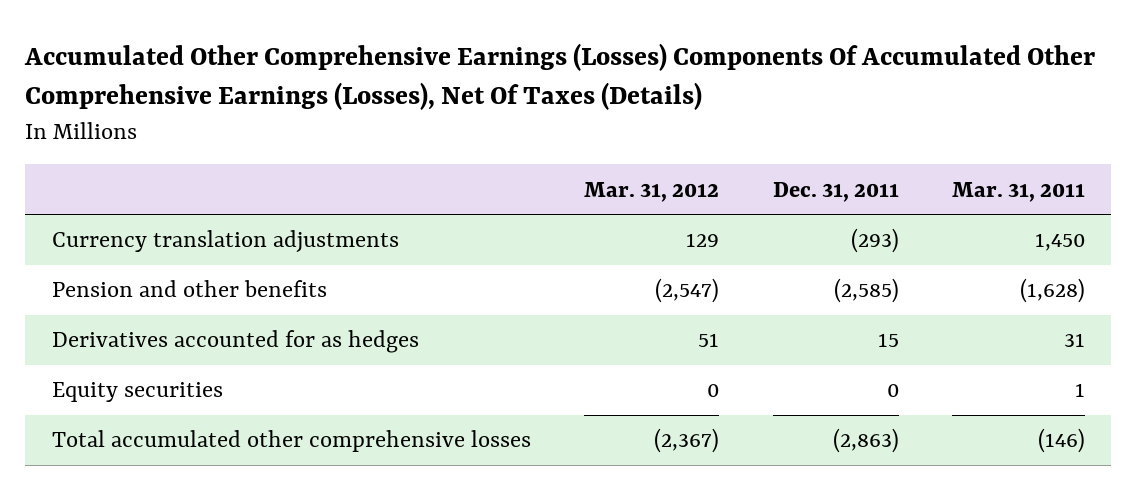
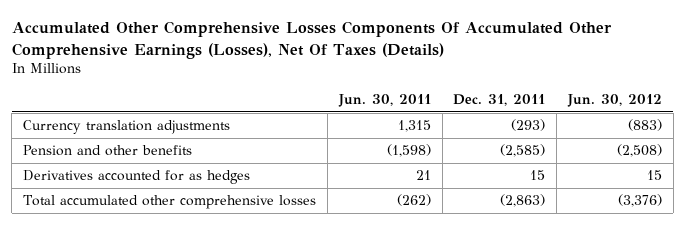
[24,42,1096,111] Accumulated Other Comprehensive Earnings (Losses) Components Of Accumulated Other Comprehensive Earnings (Losses), Net Of Taxes (Details) -> [11,21,612,59] Accumulated Other Comprehensive Losses Components Of Accumulated Other Comprehensive Earnings (Losses), Net Of Taxes (Details)
[584,181,720,202] Mar. 31, 2012 -> none
[951,181,1085,202] Mar. 31, 2011 -> none
none -> [337,94,431,108] Jun. 30, 2011
none -> [567,94,663,108] Jun. 30, 2012
[51,382,223,403] Equity securities -> none

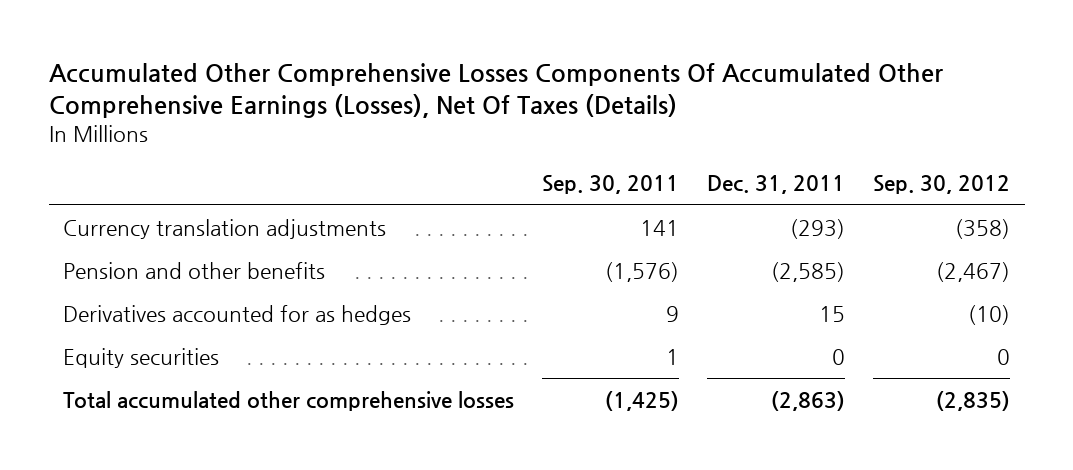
[337,94,431,108] Jun. 30, 2011 -> none
[567,94,663,108] Jun. 30, 2012 -> none
none -> [541,175,679,195] Sep. 30, 2011
none -> [873,175,1011,195] Sep. 30, 2012
none -> [62,347,219,368] Equity securities

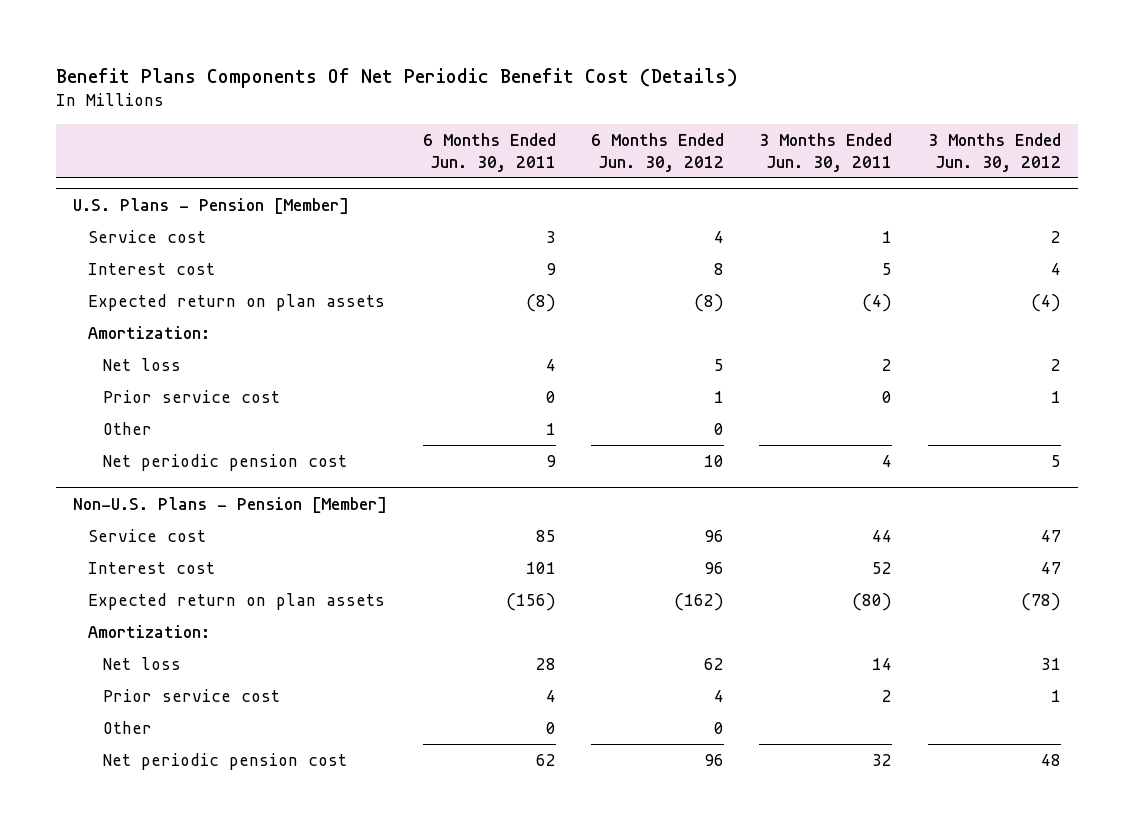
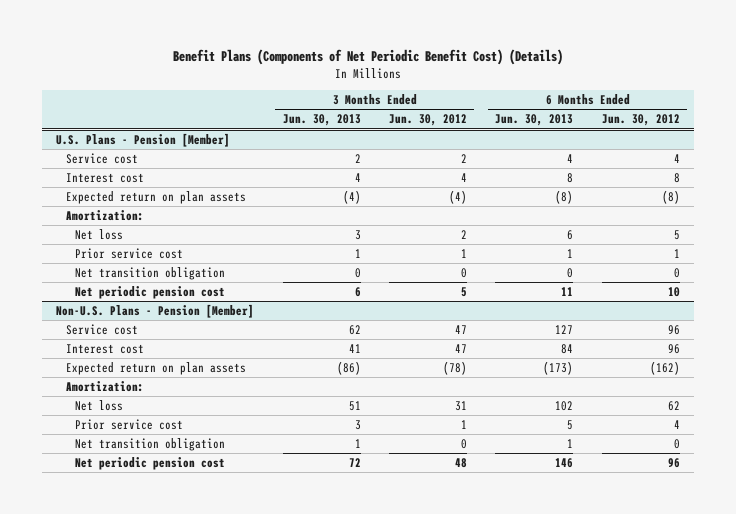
[55,67,738,88] Benefit Plans Components Of Net Periodic Benefit Cost (Details) -> [172,49,563,66] Benefit Plans (Components of Net Periodic Benefit Cost) (Details)
[422,132,556,172] 6 Months Ended Jun. 30, 2011 -> none
[759,132,893,172] 3 Months Ended Jun. 30, 2011 -> none
none -> [282,114,361,127] Jun. 30, 2013
none -> [495,114,574,127] Jun. 30, 2013
[102,421,152,435] Other -> none
none -> [74,266,225,280] Net transition obligation
[102,720,152,734] Other -> none
none -> [74,437,225,451] Net transition obligation

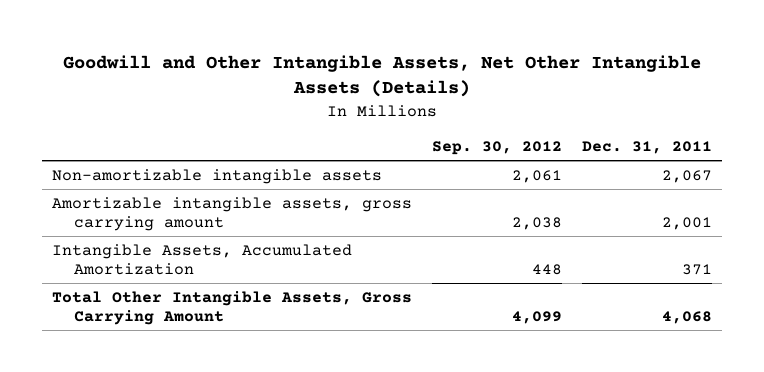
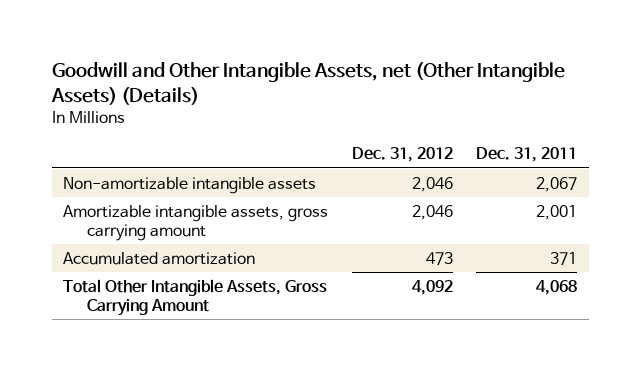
[63,54,702,98] Goodwill and Other Intangible Assets, Net Other Intangible Assets (Details) -> [50,61,565,105] Goodwill and Other Intangible Assets, net (Other Intangible Assets) (Details)
[432,141,563,156] Sep. 30, 2012 -> none
none -> [351,147,453,163] Dec. 31, 2012
[51,243,352,275] Intangible Assets, Accumulated Amortization -> [63,251,256,265] Accumulated amortization

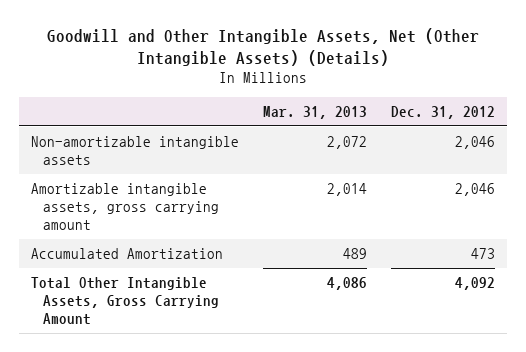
[50,61,565,105] Goodwill and Other Intangible Assets, net (Other Intangible Assets) (Details) -> [46,27,479,67] Goodwill and Other Intangible Assets, Net (Other Intangible Assets) (Details)
[476,147,578,163] Dec. 31, 2011 -> none
none -> [262,105,367,119] Mar. 31, 2013
[63,251,256,265] Accumulated amortization -> [30,248,223,260] Accumulated Amortization

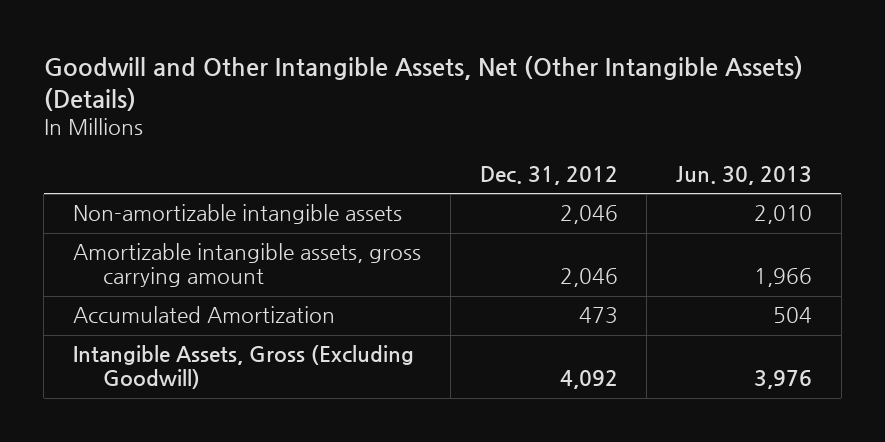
[262,105,367,119] Mar. 31, 2013 -> none
none -> [676,166,813,186] Jun. 30, 2013
[30,277,219,326] Total Other Intangible Assets, Gross Carrying Amount -> [72,345,414,390] Intangible Assets, Gross (Excluding Goodwill)

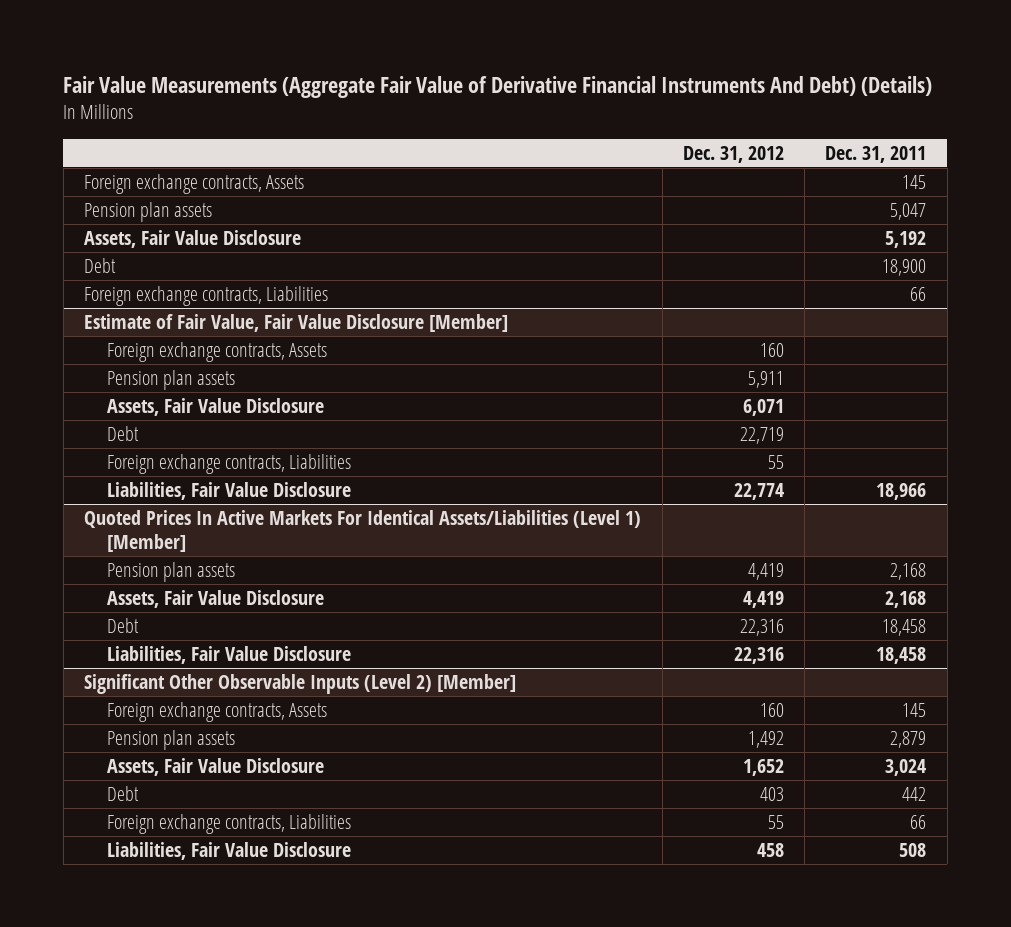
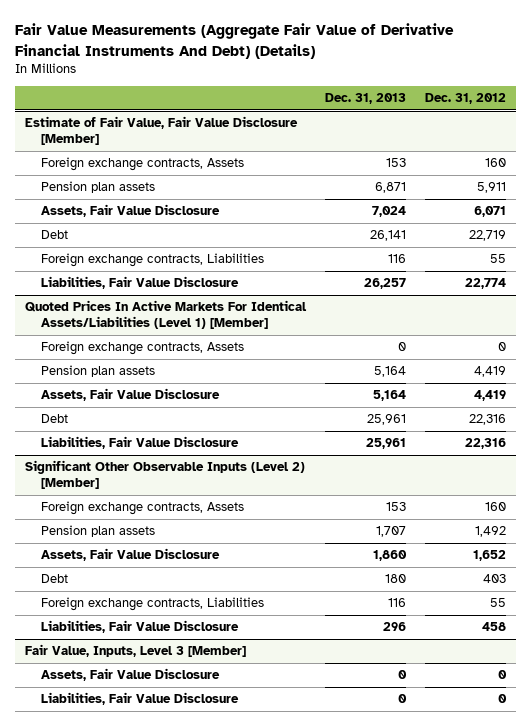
[825,145,927,163] Dec. 31, 2011 -> none
none -> [325,93,407,105] Dec. 31, 2013
[84,173,305,194] Foreign exchange contracts, Assets -> none
[84,201,213,222] Pension plan assets -> none
[84,229,302,248] Assets, Fair Value Disclosure -> none
[84,257,117,273] Debt -> none
[84,285,329,306] Foreign exchange contracts, Liabilities -> none
none -> [40,341,244,356] Foreign exchange contracts, Assets
none -> [24,644,246,658] Fair Value, Inputs, Level 3 [Member]
none -> [40,668,220,682] Assets, Fair Value Disclosure
none -> [40,692,239,706] Liabilities, Fair Value Disclosure

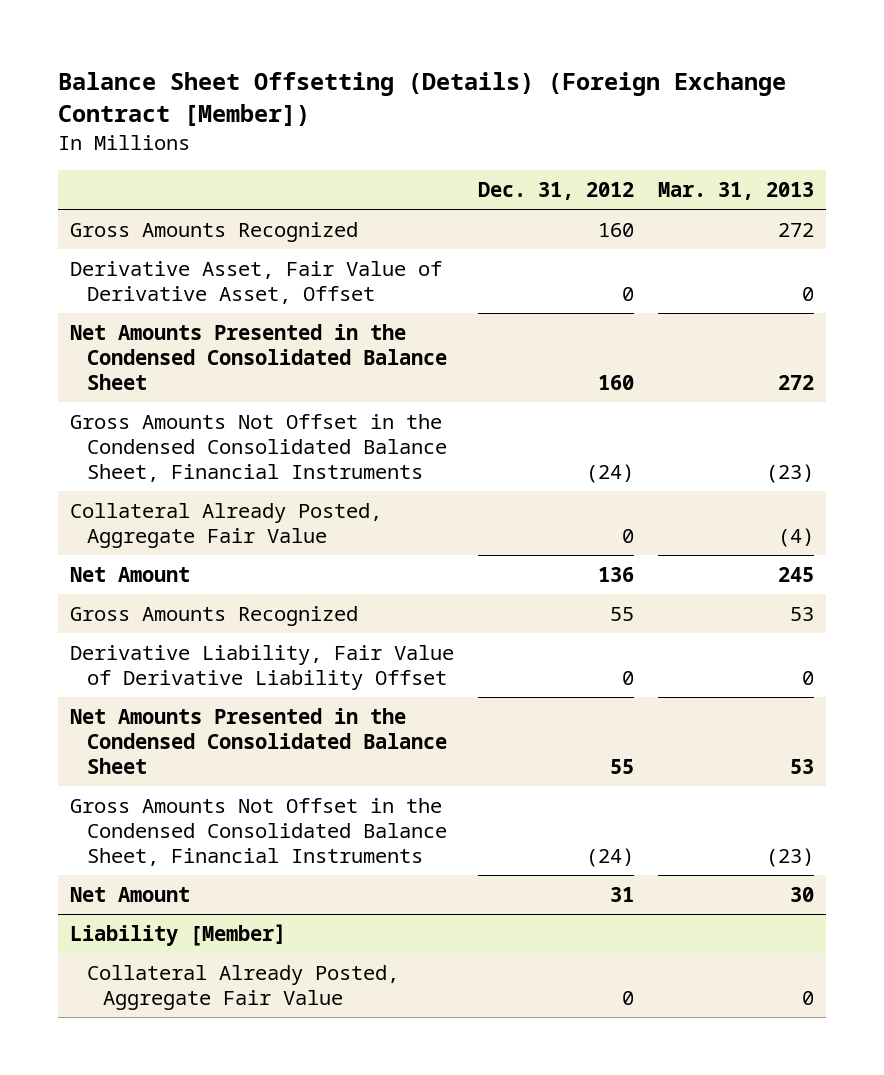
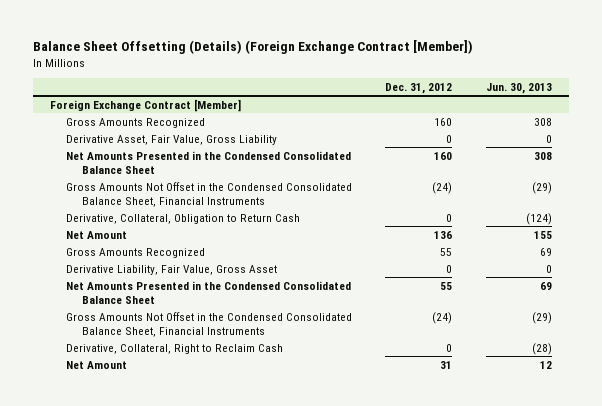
[658,182,815,201] Mar. 31, 2013 -> none
none -> [486,82,553,94] Jun. 30, 2013
none -> [49,98,241,112] Foreign Exchange Contract [Member]
[70,260,443,304] Derivative Asset, Fair Value of Derivative Asset, Offset -> [65,134,277,145] Derivative Asset, Fair Value, Gross Liability
[70,502,383,548] Collateral Already Posted, Aggregate Fair Value -> none
none -> [65,213,300,224] Derivative, Collateral, Obligation to Return Cash
[70,644,455,690] Derivative Liability, Fair Value of Derivative Liability Offset -> [65,264,277,275] Derivative Liability, Fair Value, Gross Asset
none -> [65,343,283,354] Derivative, Collateral, Right to Reclaim Cash
[70,923,287,946] Liability [Member] -> none
[86,964,399,1010] Collateral Already Posted, Aggregate Fair Value -> none

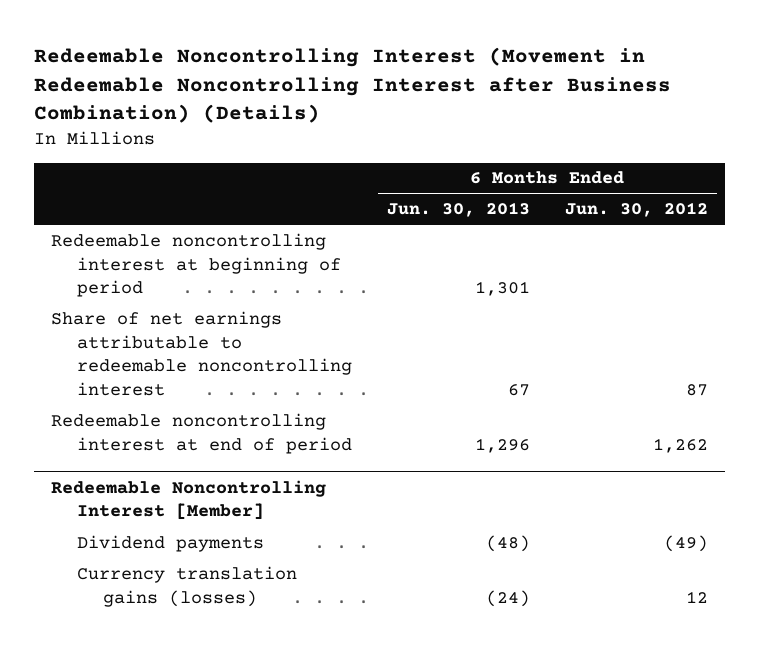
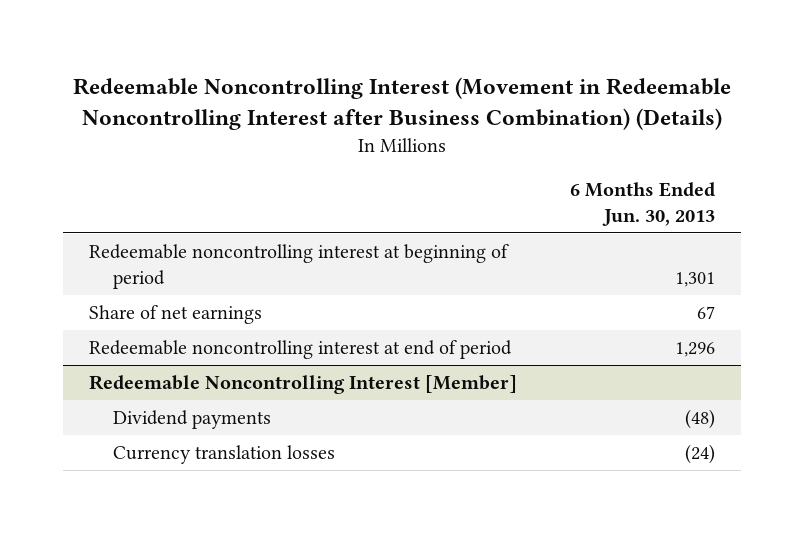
[564,202,708,218] Jun. 30, 2012 -> none
[51,310,352,397] Share of net earnings attributable to redeemable noncontrolling interest -> [89,304,263,324] Share of net earnings
[76,565,297,607] Currency translation gains (losses) -> [112,444,335,464] Currency translation losses

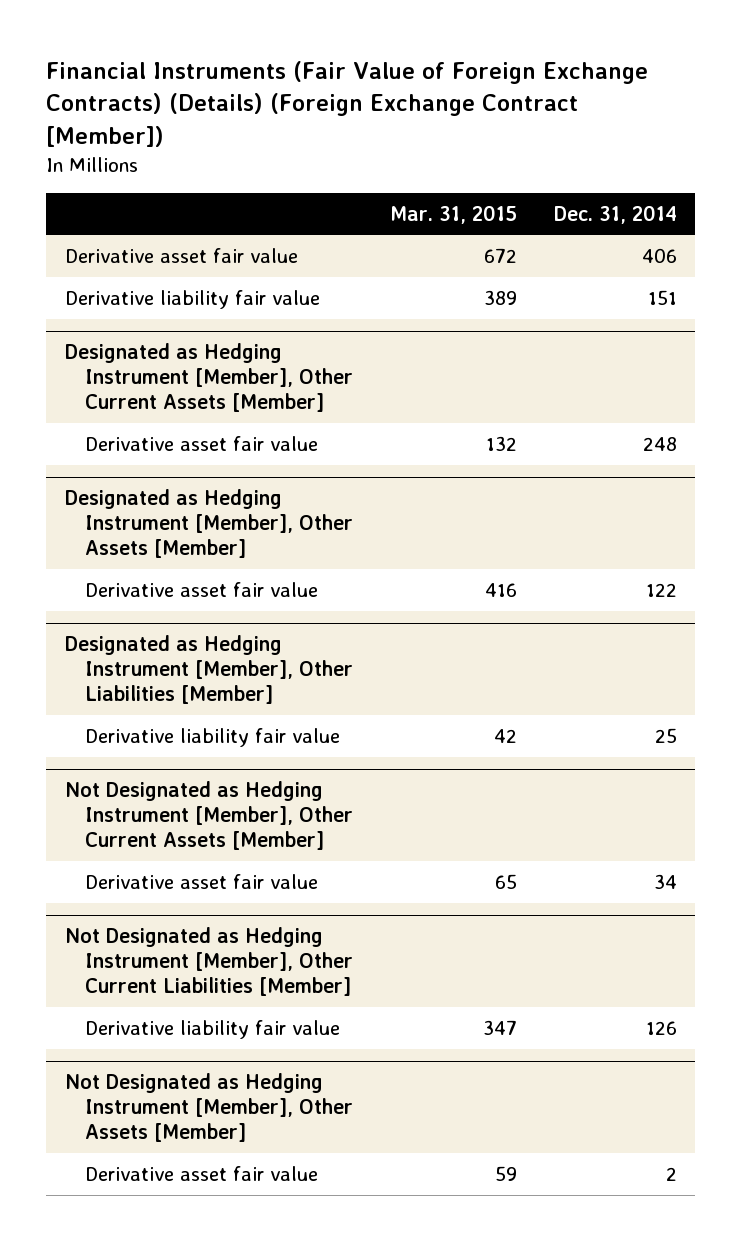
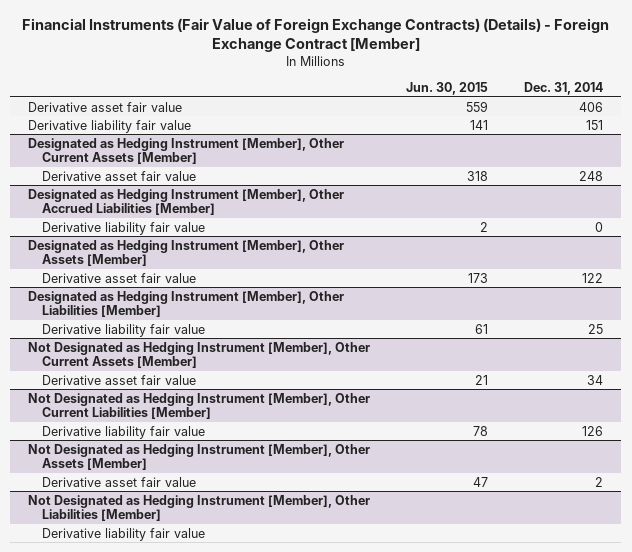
[46,60,649,147] Financial Instruments (Fair Value of Foreign Exchange Contracts) (Details) (Foreign Exchange Contract [Member]) -> [21,17,609,53] Financial Instruments (Fair Value of Foreign Exchange Contracts) (Details) - Foreign Exchange Contract [Member]
[389,204,517,224] Mar. 31, 2015 -> none
none -> [406,82,489,96] Jun. 30, 2015
none -> [28,188,345,216] Designated as Hedging Instrument [Member], Other Accrued Liabilities [Member]
none -> [41,221,205,235] Derivative liability fair value
none -> [28,494,371,522] Not Designated as Hedging Instrument [Member], Other Liabilities [Member]
none -> [41,527,205,541] Derivative liability fair value

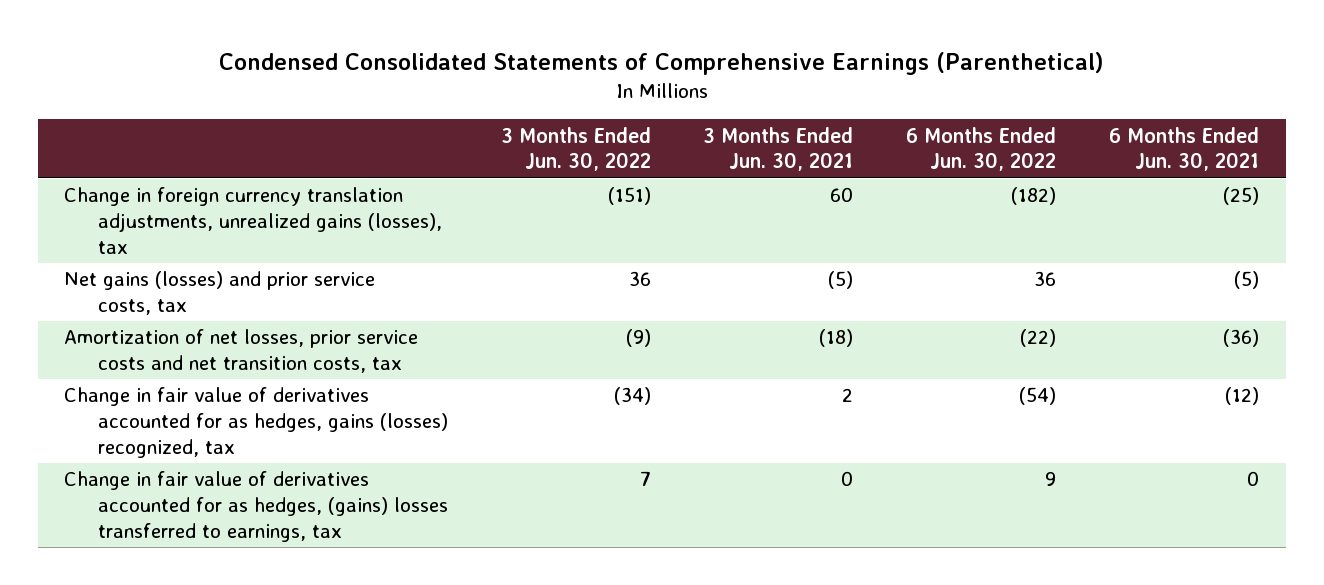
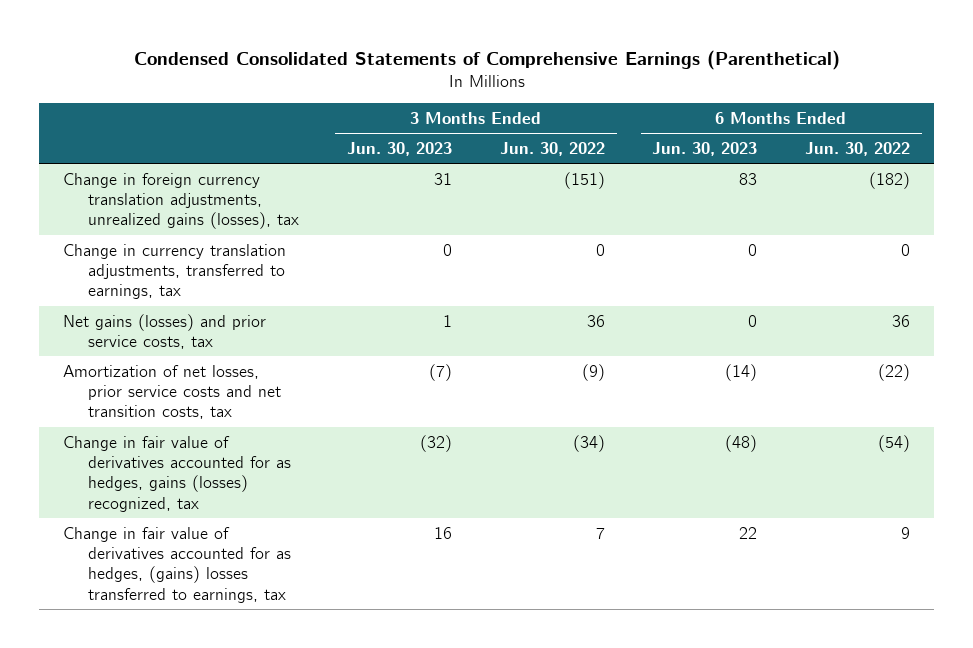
[703,126,854,172] 3 Months Ended Jun. 30, 2021 -> none
[1109,126,1260,172] 6 Months Ended Jun. 30, 2021 -> none
none -> [347,141,453,156] Jun. 30, 2023
none -> [652,141,758,156] Jun. 30, 2023
none -> [63,243,287,300] Change in currency translation adjustments, transferred to earnings, tax

